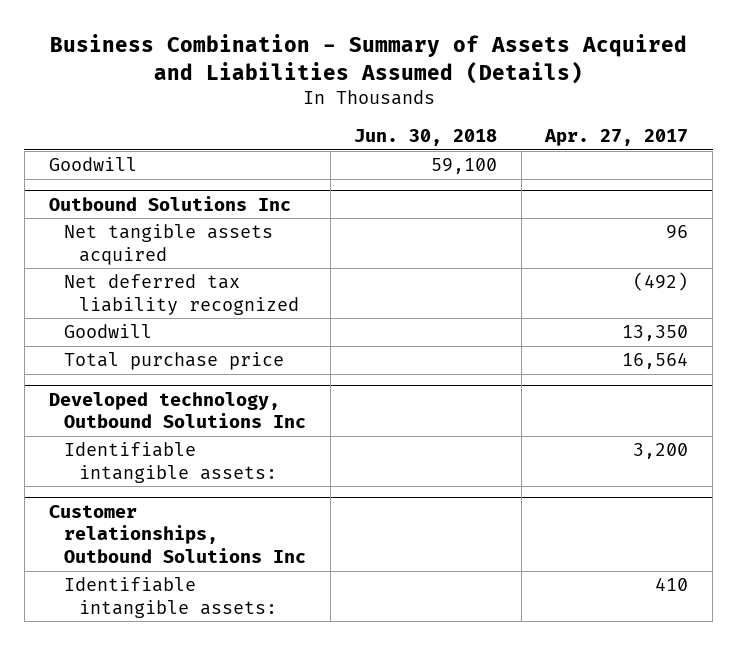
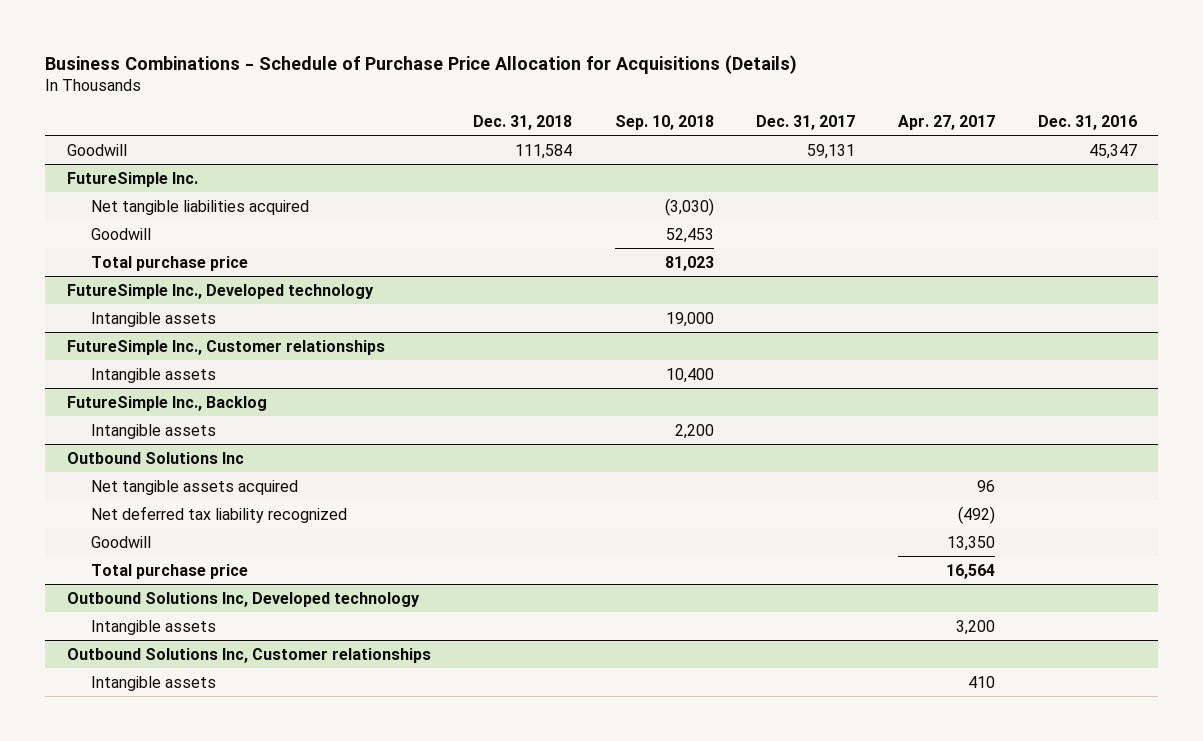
[49,34,687,85] Business Combination - Summary of Assets Acquired and Liabilities Assumed (Details) -> [45,54,798,74] Business Combinations - Schedule of Purchase Price Allocation for Acquisitions (Details)
[354,129,498,147] Jun. 30, 2018 -> none
none -> [473,114,573,130] Dec. 31, 2018
none -> [614,114,714,130] Sep. 10, 2018
none -> [756,114,856,130] Dec. 31, 2017
none -> [1037,114,1137,130] Dec. 31, 2016
none -> [66,171,198,187] FutureSimple Inc.
none -> [90,199,309,215] Net tangible liabilities acquired
none -> [90,227,151,240] Goodwill
none -> [90,255,248,271] Total purchase price
none -> [66,283,374,299] FutureSimple Inc., Developed technology
none -> [90,311,216,327] Intangible assets
none -> [66,339,385,355] FutureSimple Inc., Customer relationships
none -> [90,367,216,383] Intangible assets
none -> [66,395,267,411] FutureSimple Inc., Backlog
none -> [90,423,216,439] Intangible assets
[48,391,306,429] Developed technology, Outbound Solutions Inc -> [66,591,420,607] Outbound Solutions Inc, Developed technology
[63,442,278,484] Identifiable intangible assets: -> [90,619,216,635] Intangible assets
[48,504,306,564] Customer relationships, Outbound Solutions Inc -> [66,647,431,663] Outbound Solutions Inc, Customer relationships
[63,577,278,619] Identifiable intangible assets: -> [90,675,216,691] Intangible assets

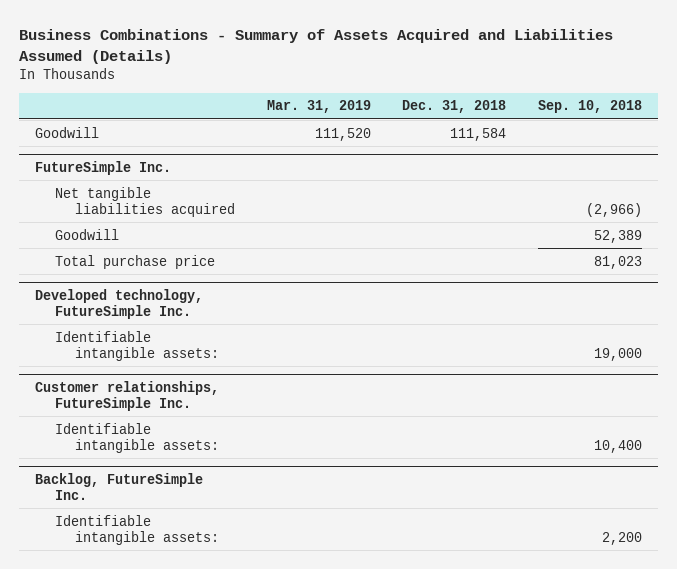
[45,54,798,74] Business Combinations - Schedule of Purchase Price Allocation for Acquisitions (Details) -> [19,29,614,65] Business Combinations - Summary of Assets Acquired and Liabilities Assumed (Details)
[756,114,856,130] Dec. 31, 2017 -> none
[897,114,995,130] Apr. 27, 2017 -> none
[1037,114,1137,130] Dec. 31, 2016 -> none
none -> [266,100,371,114] Mar. 31, 2019
[664,197,714,216] (3,030) -> [585,202,642,217] (2,966)
[665,227,714,243] 52,453 -> [593,229,642,243] 52,389
[66,451,244,464] Outbound Solutions Inc -> none
[90,479,298,495] Net tangible assets acquired -> none
[90,505,347,523] Net deferred tax liability recognized -> none
[90,535,151,548] Goodwill -> none
[90,563,248,579] Total purchase price -> none
[66,591,420,607] Outbound Solutions Inc, Developed technology -> none
[90,619,216,635] Intangible assets -> none
[66,647,431,663] Outbound Solutions Inc, Customer relationships -> none
[90,675,216,691] Intangible assets -> none
[66,283,374,299] FutureSimple Inc., Developed technology -> [35,288,204,319] Developed technology, FutureSimple Inc.
[90,311,216,327] Intangible assets -> [55,330,219,361] Identifiable intangible assets:
[66,339,385,355] FutureSimple Inc., Customer relationships -> [35,380,220,411] Customer relationships, FutureSimple Inc.
[90,367,216,383] Intangible assets -> [55,422,219,453] Identifiable intangible assets:
[66,395,267,411] FutureSimple Inc., Backlog -> [35,472,204,500] Backlog, FutureSimple Inc.
[90,423,216,439] Intangible assets -> [55,514,219,545] Identifiable intangible assets:

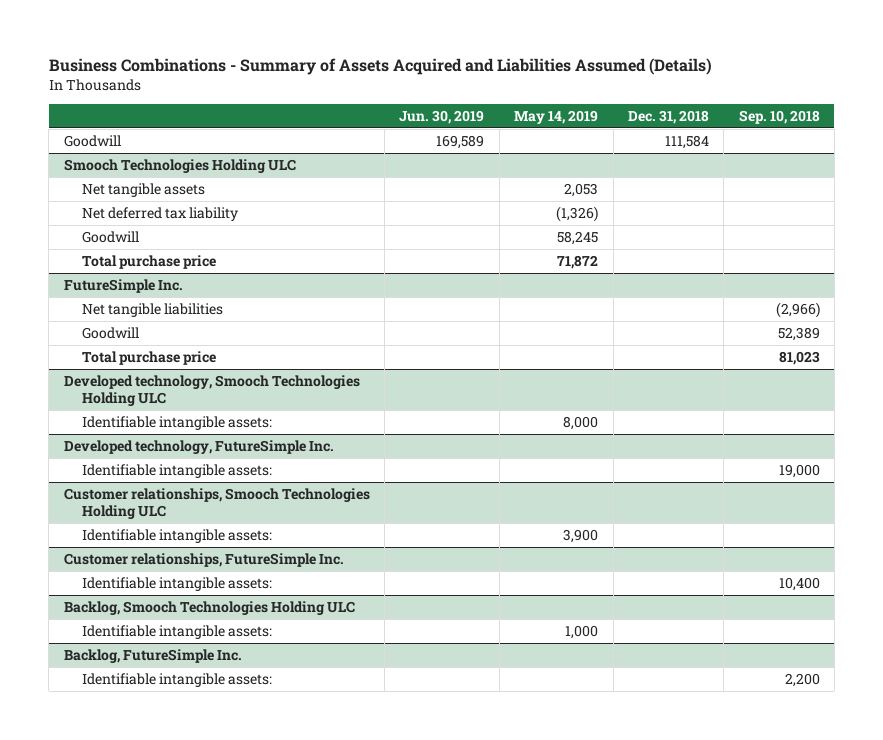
[266,100,371,114] Mar. 31, 2019 -> none
none -> [399,109,485,124] Jun. 30, 2019
none -> [514,109,599,124] May 14, 2019
none -> [63,158,296,173] Smooch Technologies Holding ULC
none -> [82,182,206,197] Net tangible assets
none -> [82,206,239,221] Net deferred tax liability
none -> [82,230,140,243] Goodwill
none -> [82,254,217,269] Total purchase price
[55,186,235,217] Net tangible liabilities acquired -> [82,302,224,317] Net tangible liabilities
none -> [63,374,360,407] Developed technology, Smooch Technologies Holding ULC
none -> [82,415,273,430] Identifiable intangible assets:
none -> [63,487,370,520] Customer relationships, Smooch Technologies Holding ULC
none -> [82,528,273,543] Identifiable intangible assets:
none -> [63,600,355,615] Backlog, Smooch Technologies Holding ULC
none -> [82,624,273,639] Identifiable intangible assets:

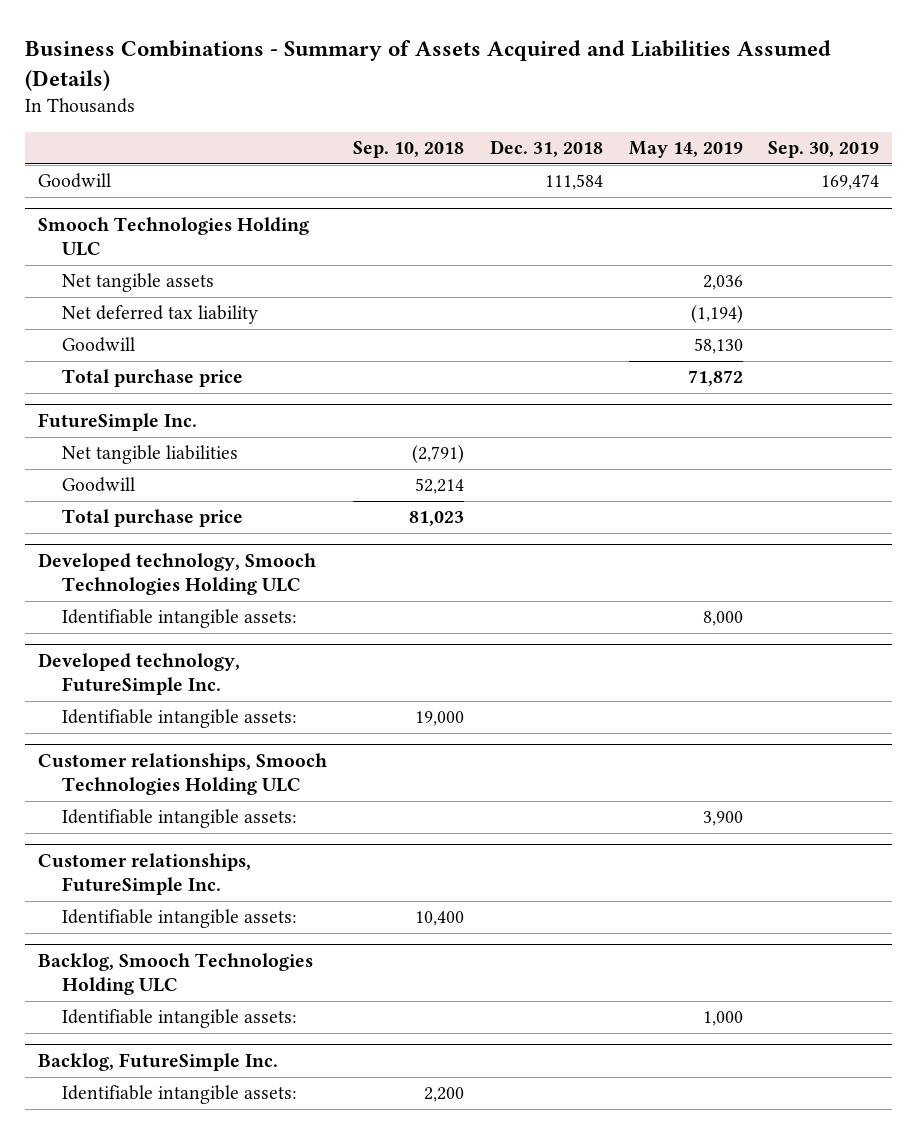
[399,109,485,124] Jun. 30, 2019 -> none
none -> [768,141,880,159] Sep. 30, 2019
[564,182,599,197] 2,053 -> [702,275,743,291] 2,036
[556,205,599,222] (1,326) -> [690,305,743,324] (1,194)
[557,230,599,245] 58,245 -> [693,338,743,355] 58,130
[775,301,820,318] (2,966) -> [411,445,464,464] (2,791)
[777,326,820,341] 52,389 -> [414,478,464,495] 52,214

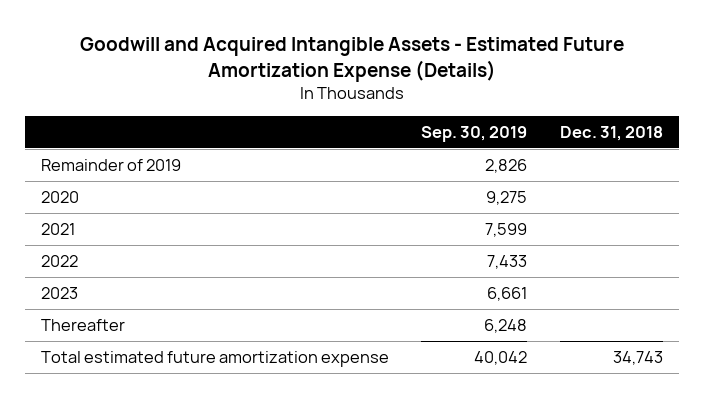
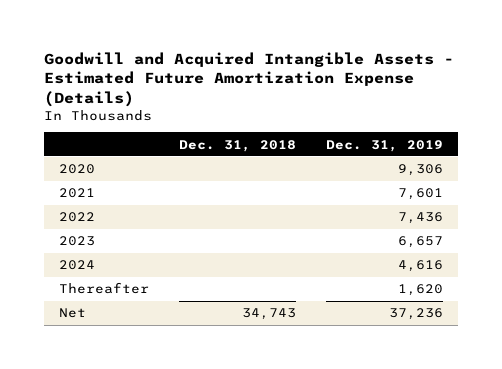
[421,125,528,142] Sep. 30, 2019 -> none
none -> [326,139,444,152] Dec. 31, 2019
[40,158,181,171] Remainder of 2019 -> none
none -> [59,260,96,271] 2024
[40,350,389,367] Total estimated future amortization expense -> [59,308,87,319] Net

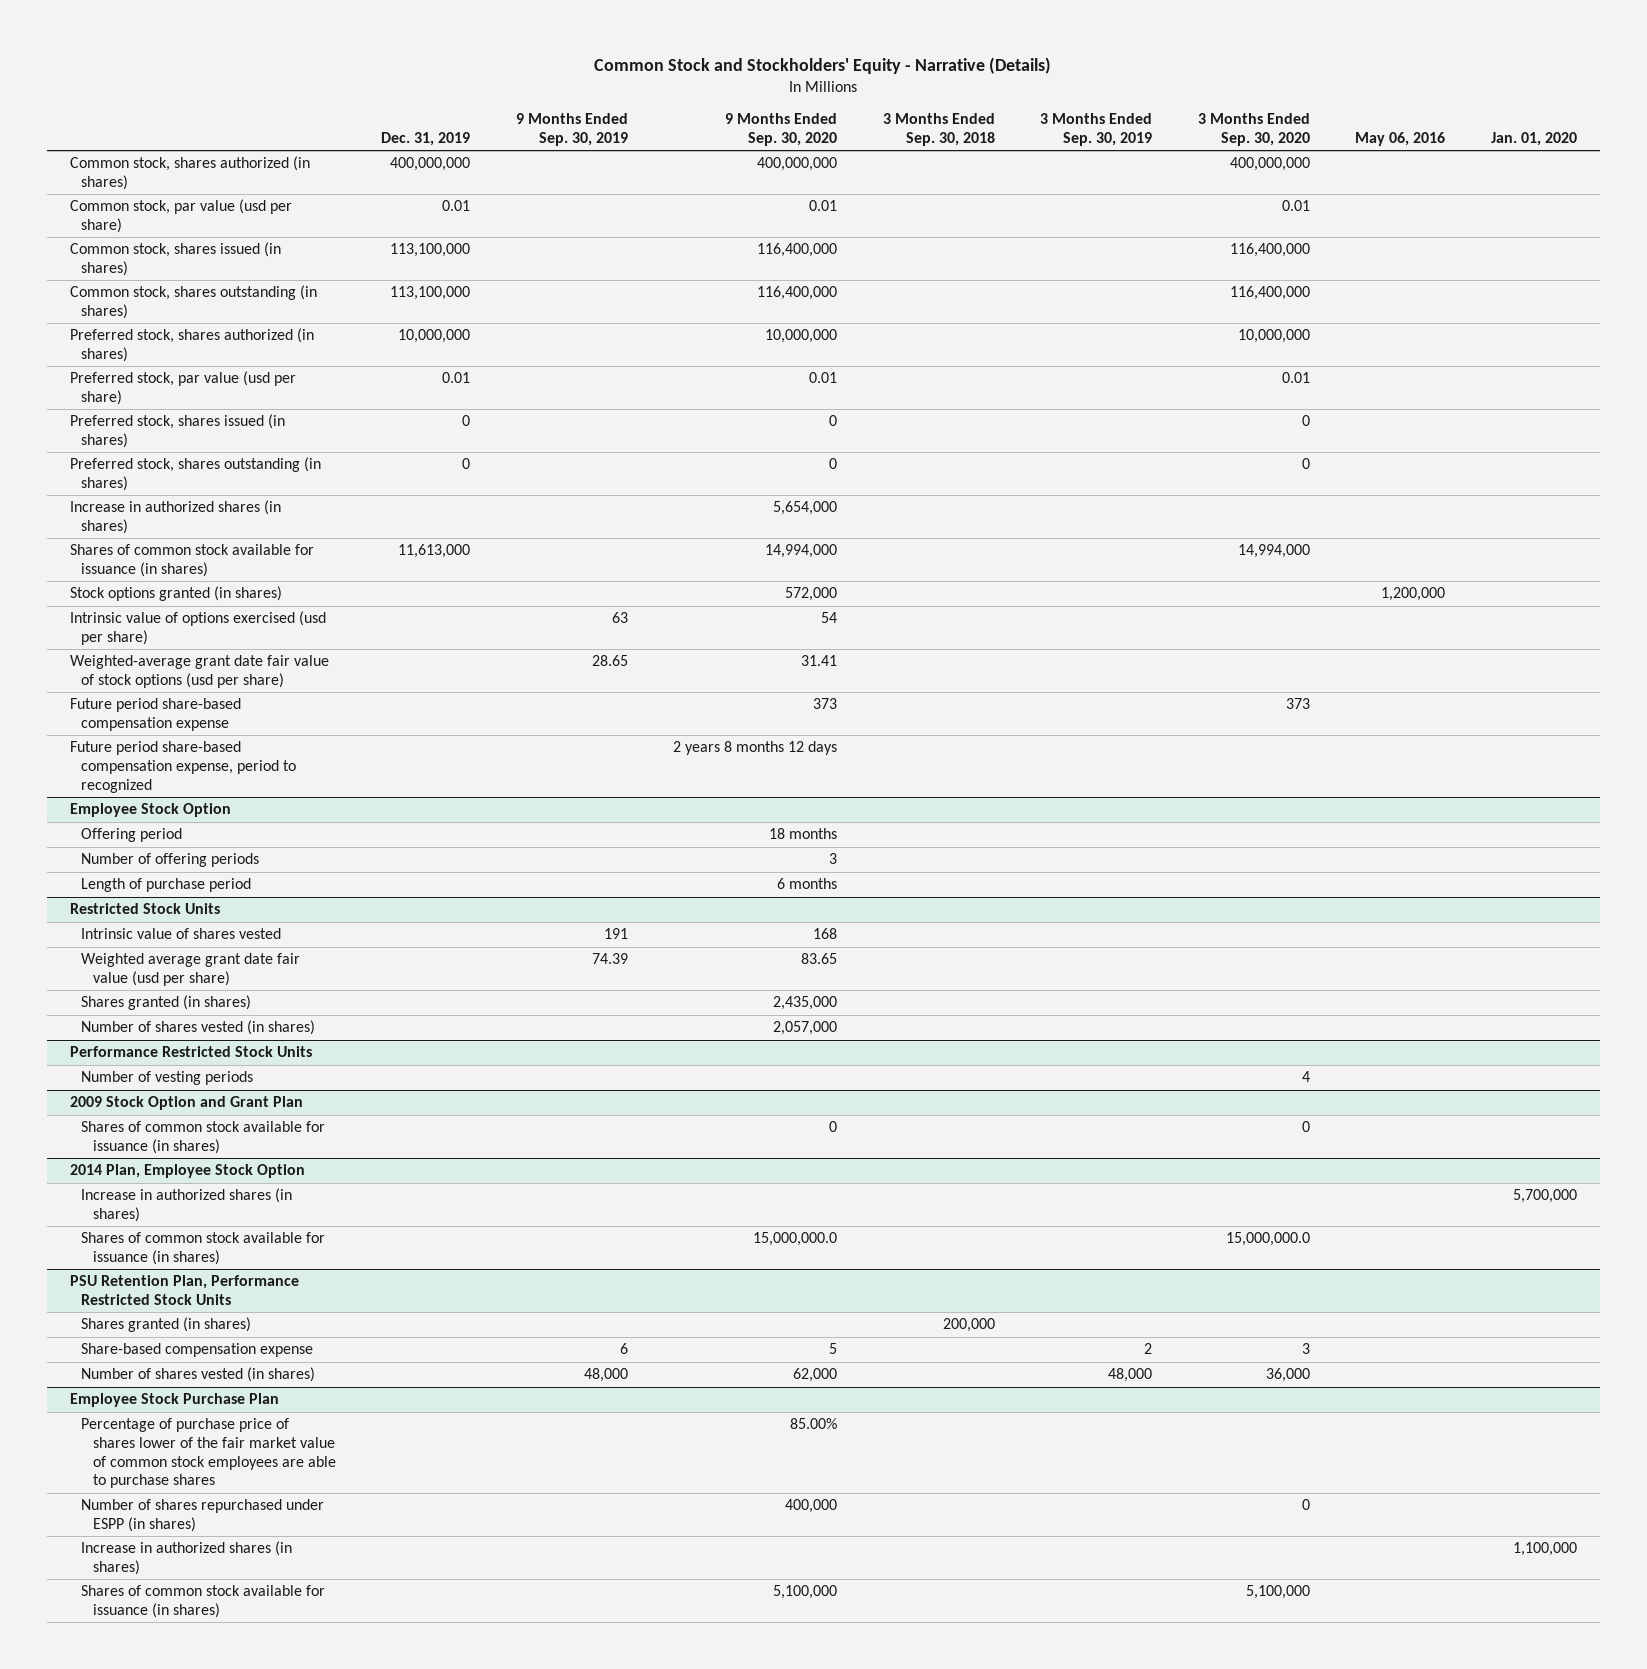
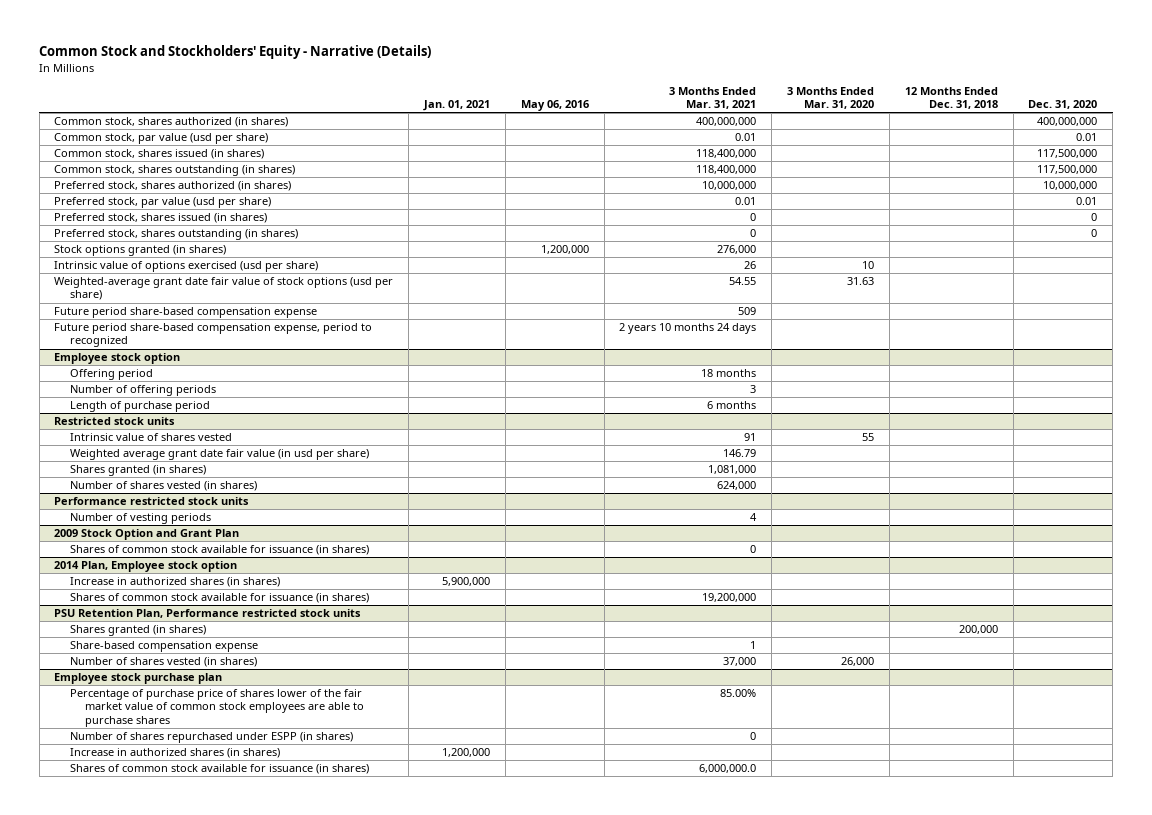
[381,131,471,146] Dec. 31, 2019 -> none
[515,113,628,146] 9 Months Ended Sep. 30, 2019 -> none
[725,113,838,146] 9 Months Ended Sep. 30, 2020 -> none
[882,113,995,146] 3 Months Ended Sep. 30, 2018 -> none
[1040,113,1153,146] 3 Months Ended Sep. 30, 2019 -> none
[1197,113,1310,146] 3 Months Ended Sep. 30, 2020 -> none
[1490,131,1577,146] Jan. 01, 2020 -> none
none -> [423,100,491,112] Jan. 01, 2021
none -> [669,86,757,110] 3 Months Ended Mar. 31, 2021
none -> [787,86,875,110] 3 Months Ended Mar. 31, 2020
none -> [904,86,998,110] 12 Months Ended Dec. 31, 2018
none -> [1028,100,1098,110] Dec. 31, 2020
[69,500,281,534] Increase in authorized shares (in shares) -> none
[69,544,314,577] Shares of common stock available for issuance (in shares) -> none
[69,803,231,818] Employee Stock Option -> [54,353,181,365] Employee stock option
[69,903,220,915] Restricted Stock Units -> [54,417,176,426] Restricted stock units
[81,953,301,986] Weighted average grant date fair value (usd per share) -> [69,449,369,461] Weighted average grant date fair value (in usd per share)
[69,1046,312,1058] Performance Restricted Stock Units -> [54,497,250,506] Performance restricted stock units
[69,1164,305,1179] 2014 Plan, Employee Stock Option -> [54,561,238,573] 2014 Plan, Employee stock option
[69,1275,299,1305] PSU Retention Plan, Performance Restricted Stock Units -> [54,609,362,619] PSU Retention Plan, Performance restricted stock units
[69,1393,279,1408] Employee Stock Purchase Plan -> [54,673,223,685] Employee stock purchase plan

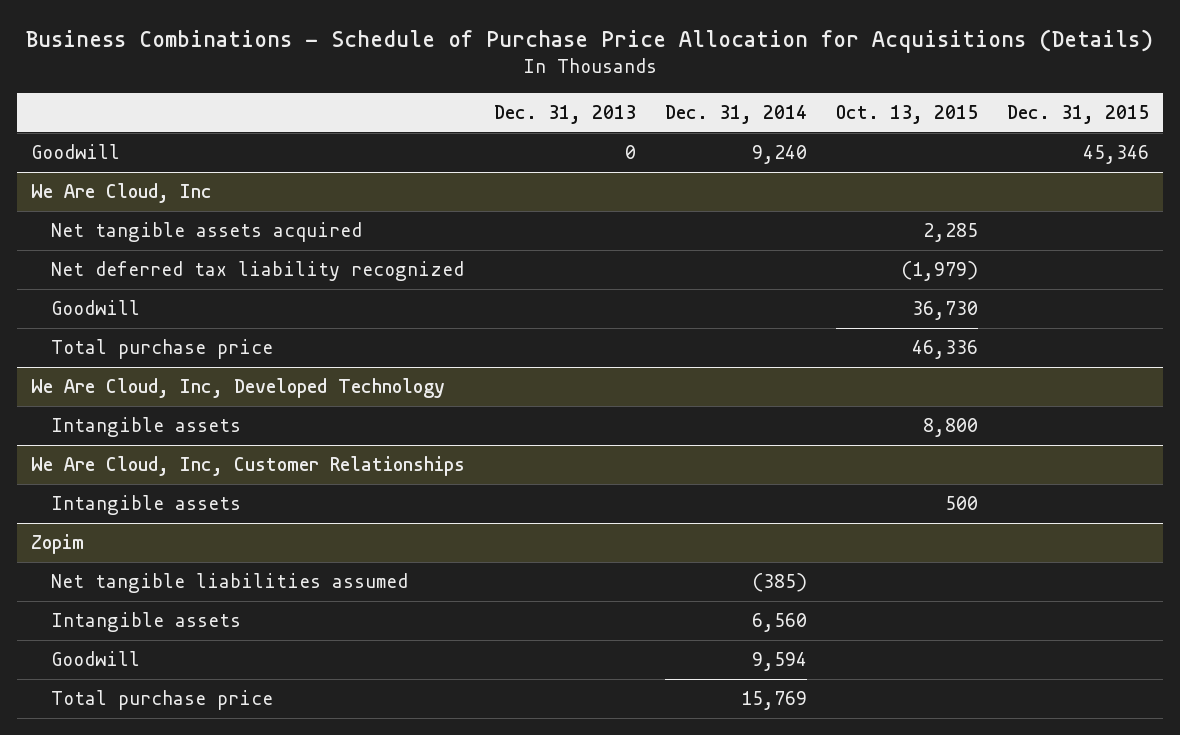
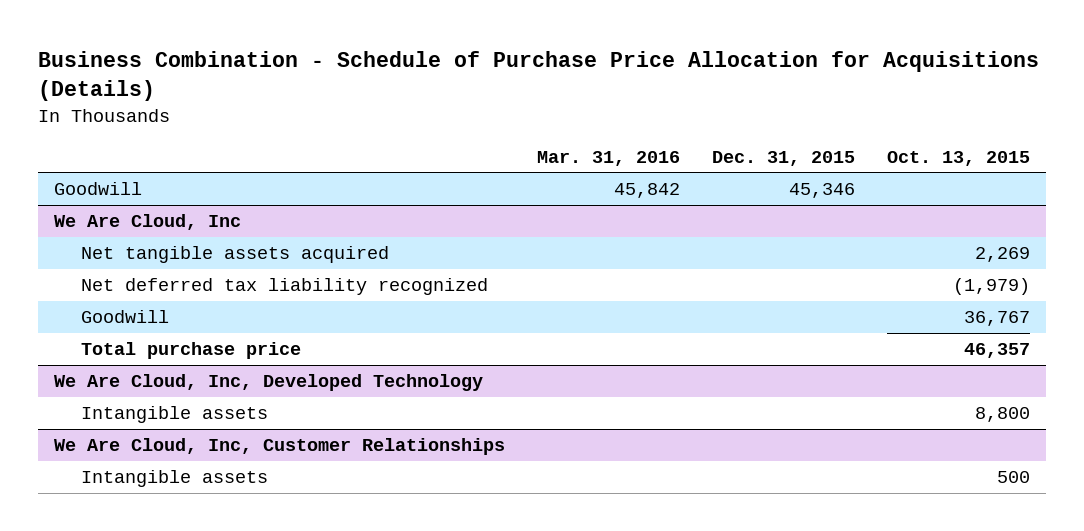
[25,28,1153,53] Business Combinations - Schedule of Purchase Price Allocation for Acquisitions (Details) -> [38,51,1040,102] Business Combination - Schedule of Purchase Price Allocation for Acquisitions (Details)
[494,104,637,124] Dec. 31, 2013 -> none
[664,104,807,124] Dec. 31, 2014 -> none
none -> [537,150,681,166] Mar. 31, 2016
[922,223,978,243] 2,285 -> [974,247,1030,263] 2,269
[911,301,978,321] 36,730 -> [963,311,1030,327] 36,767
[911,340,978,360] 46,336 -> [963,343,1030,359] 46,357
[31,534,85,555] Zopim -> none
[51,573,409,594] Net tangible liabilities assumed -> none
[51,612,242,633] Intangible assets -> none
[51,651,141,667] Goodwill -> none
[51,690,274,711] Total purchase price -> none

